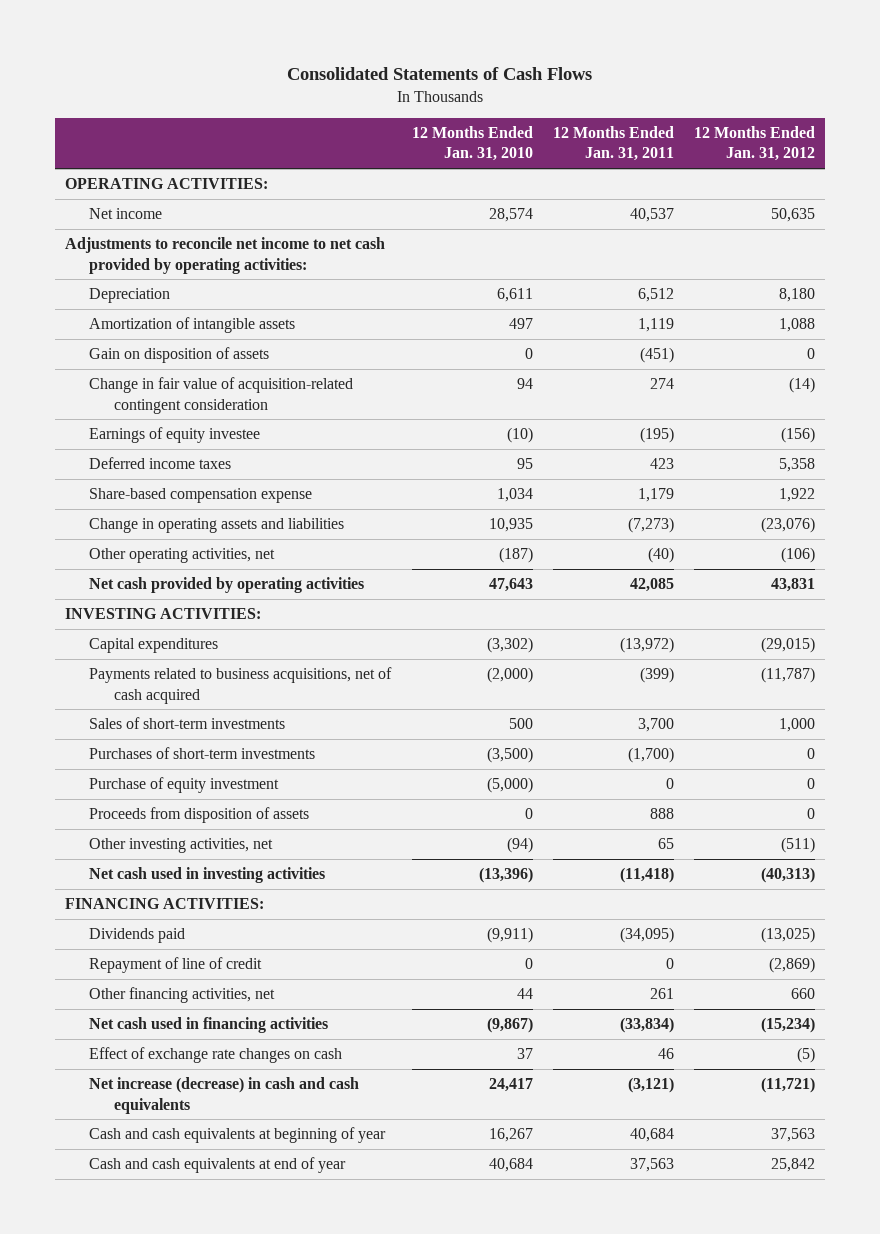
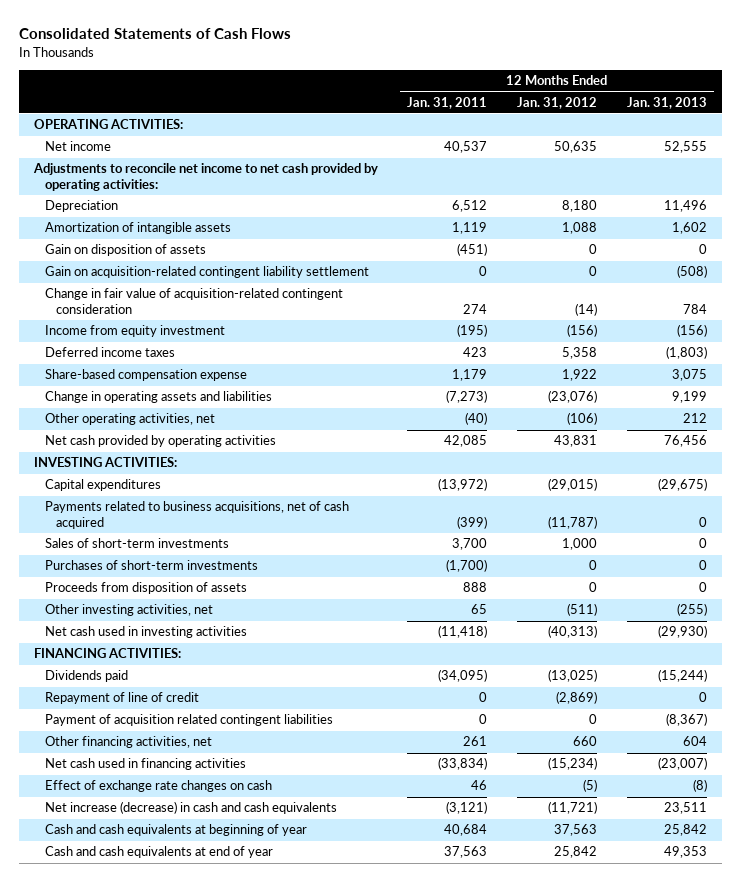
[411,125,533,162] 12 Months Ended Jan. 31, 2010 -> none
none -> [626,96,707,109] Jan. 31, 2013
none -> [45,266,370,279] Gain on acquisition-related contingent liability settlement
[89,427,261,444] Earnings of equity investee -> [45,325,226,338] Income from equity investment
[89,777,280,794] Purchase of equity investment -> none
none -> [45,714,334,727] Payment of acquisition related contingent liabilities

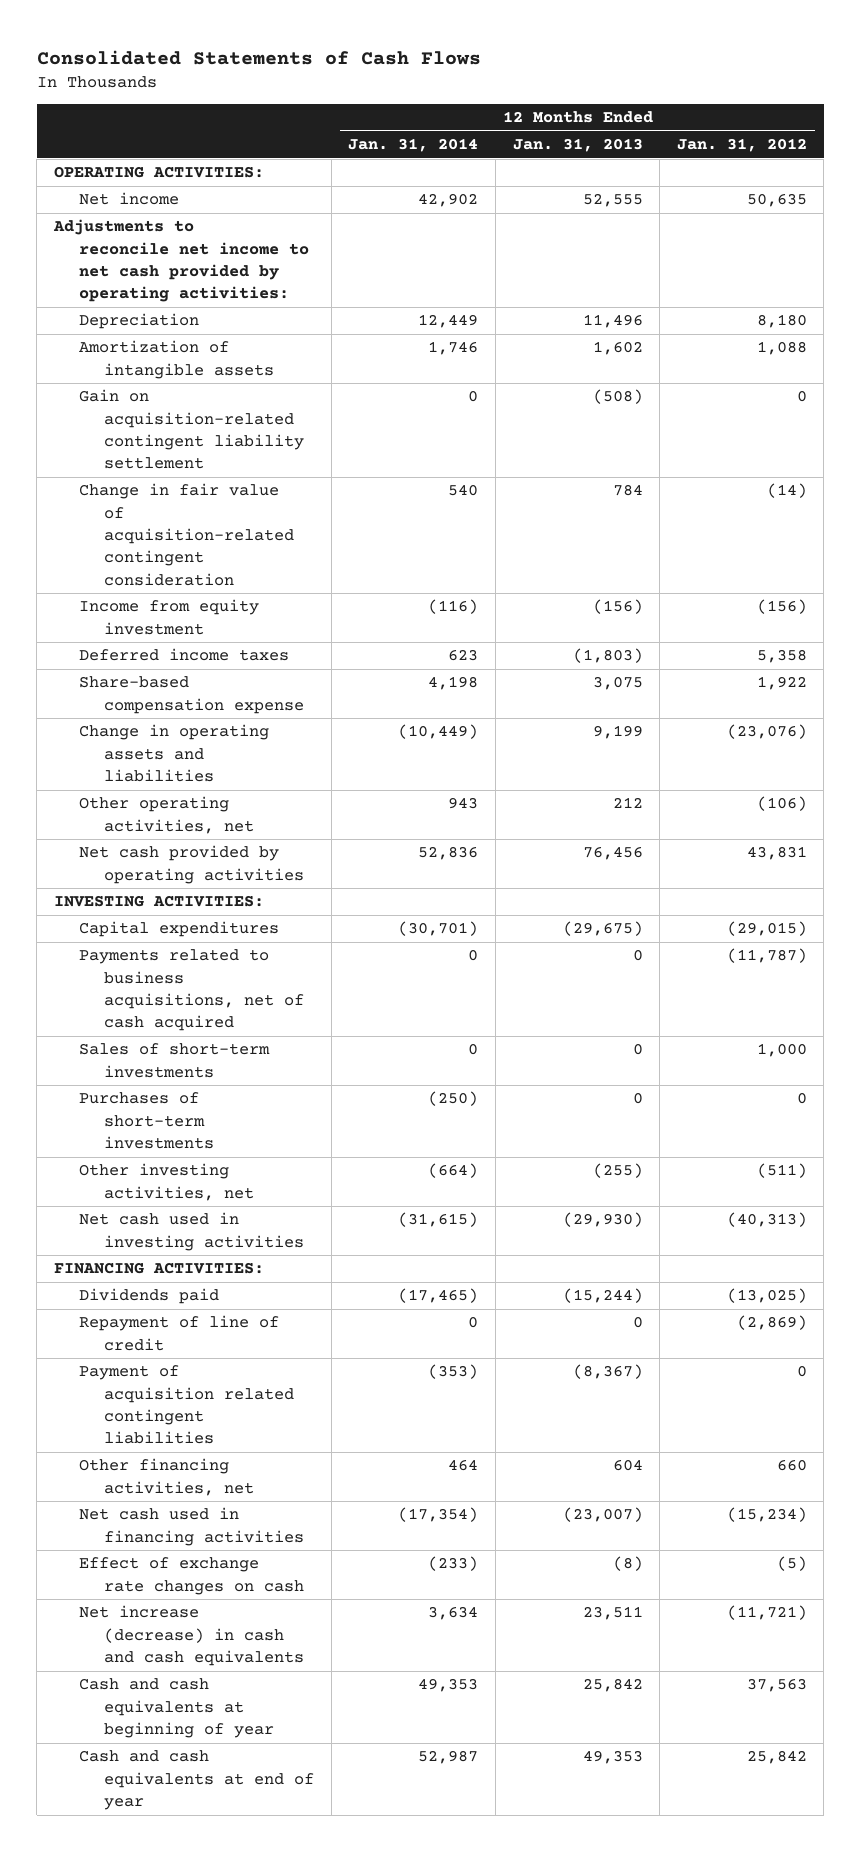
[407,96,488,109] Jan. 31, 2011 -> none
none -> [348,138,479,153] Jan. 31, 2014
[45,244,207,257] Gain on disposition of assets -> none
[45,582,248,595] Proceeds from disposition of assets -> none

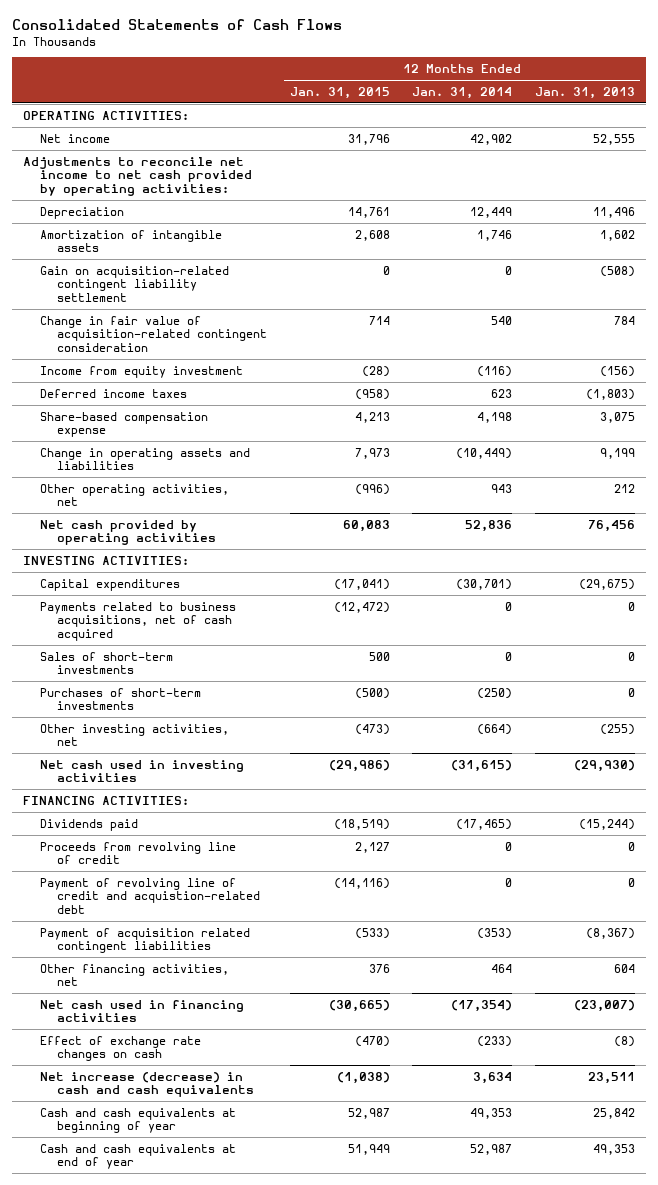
[676,138,807,153] Jan. 31, 2012 -> none
none -> [289,86,390,99] Jan. 31, 2015
[79,1315,280,1351] Repayment of line of credit -> none
none -> [40,841,237,865] Proceeds from revolving line of credit
none -> [40,877,261,914] Payment of revolving line of credit and acquistion-related debt

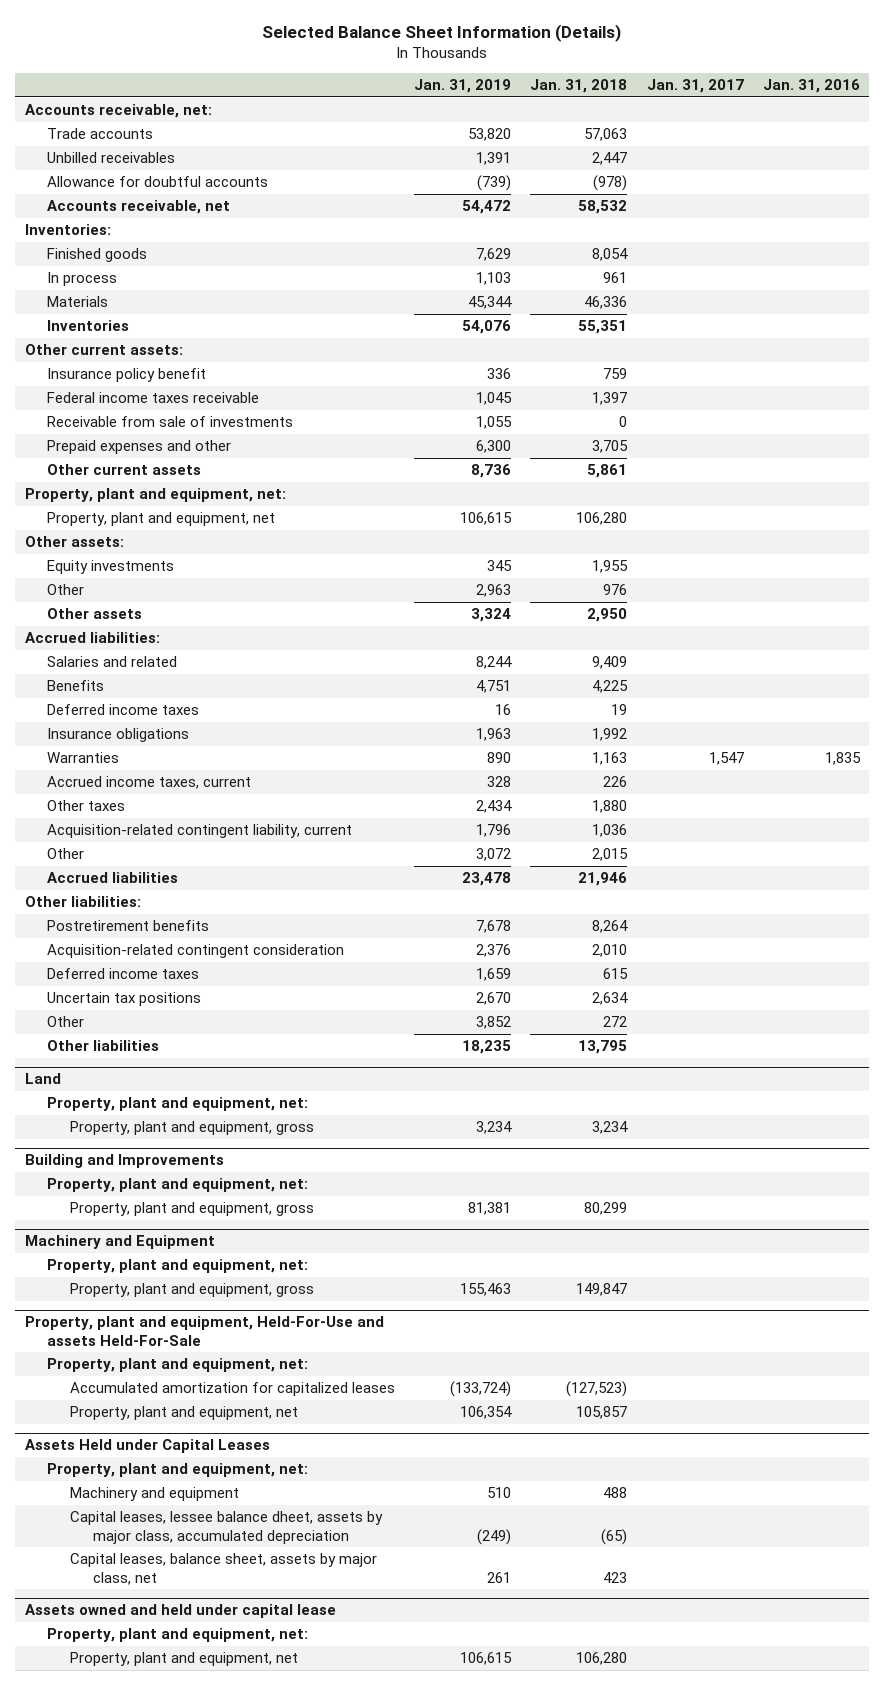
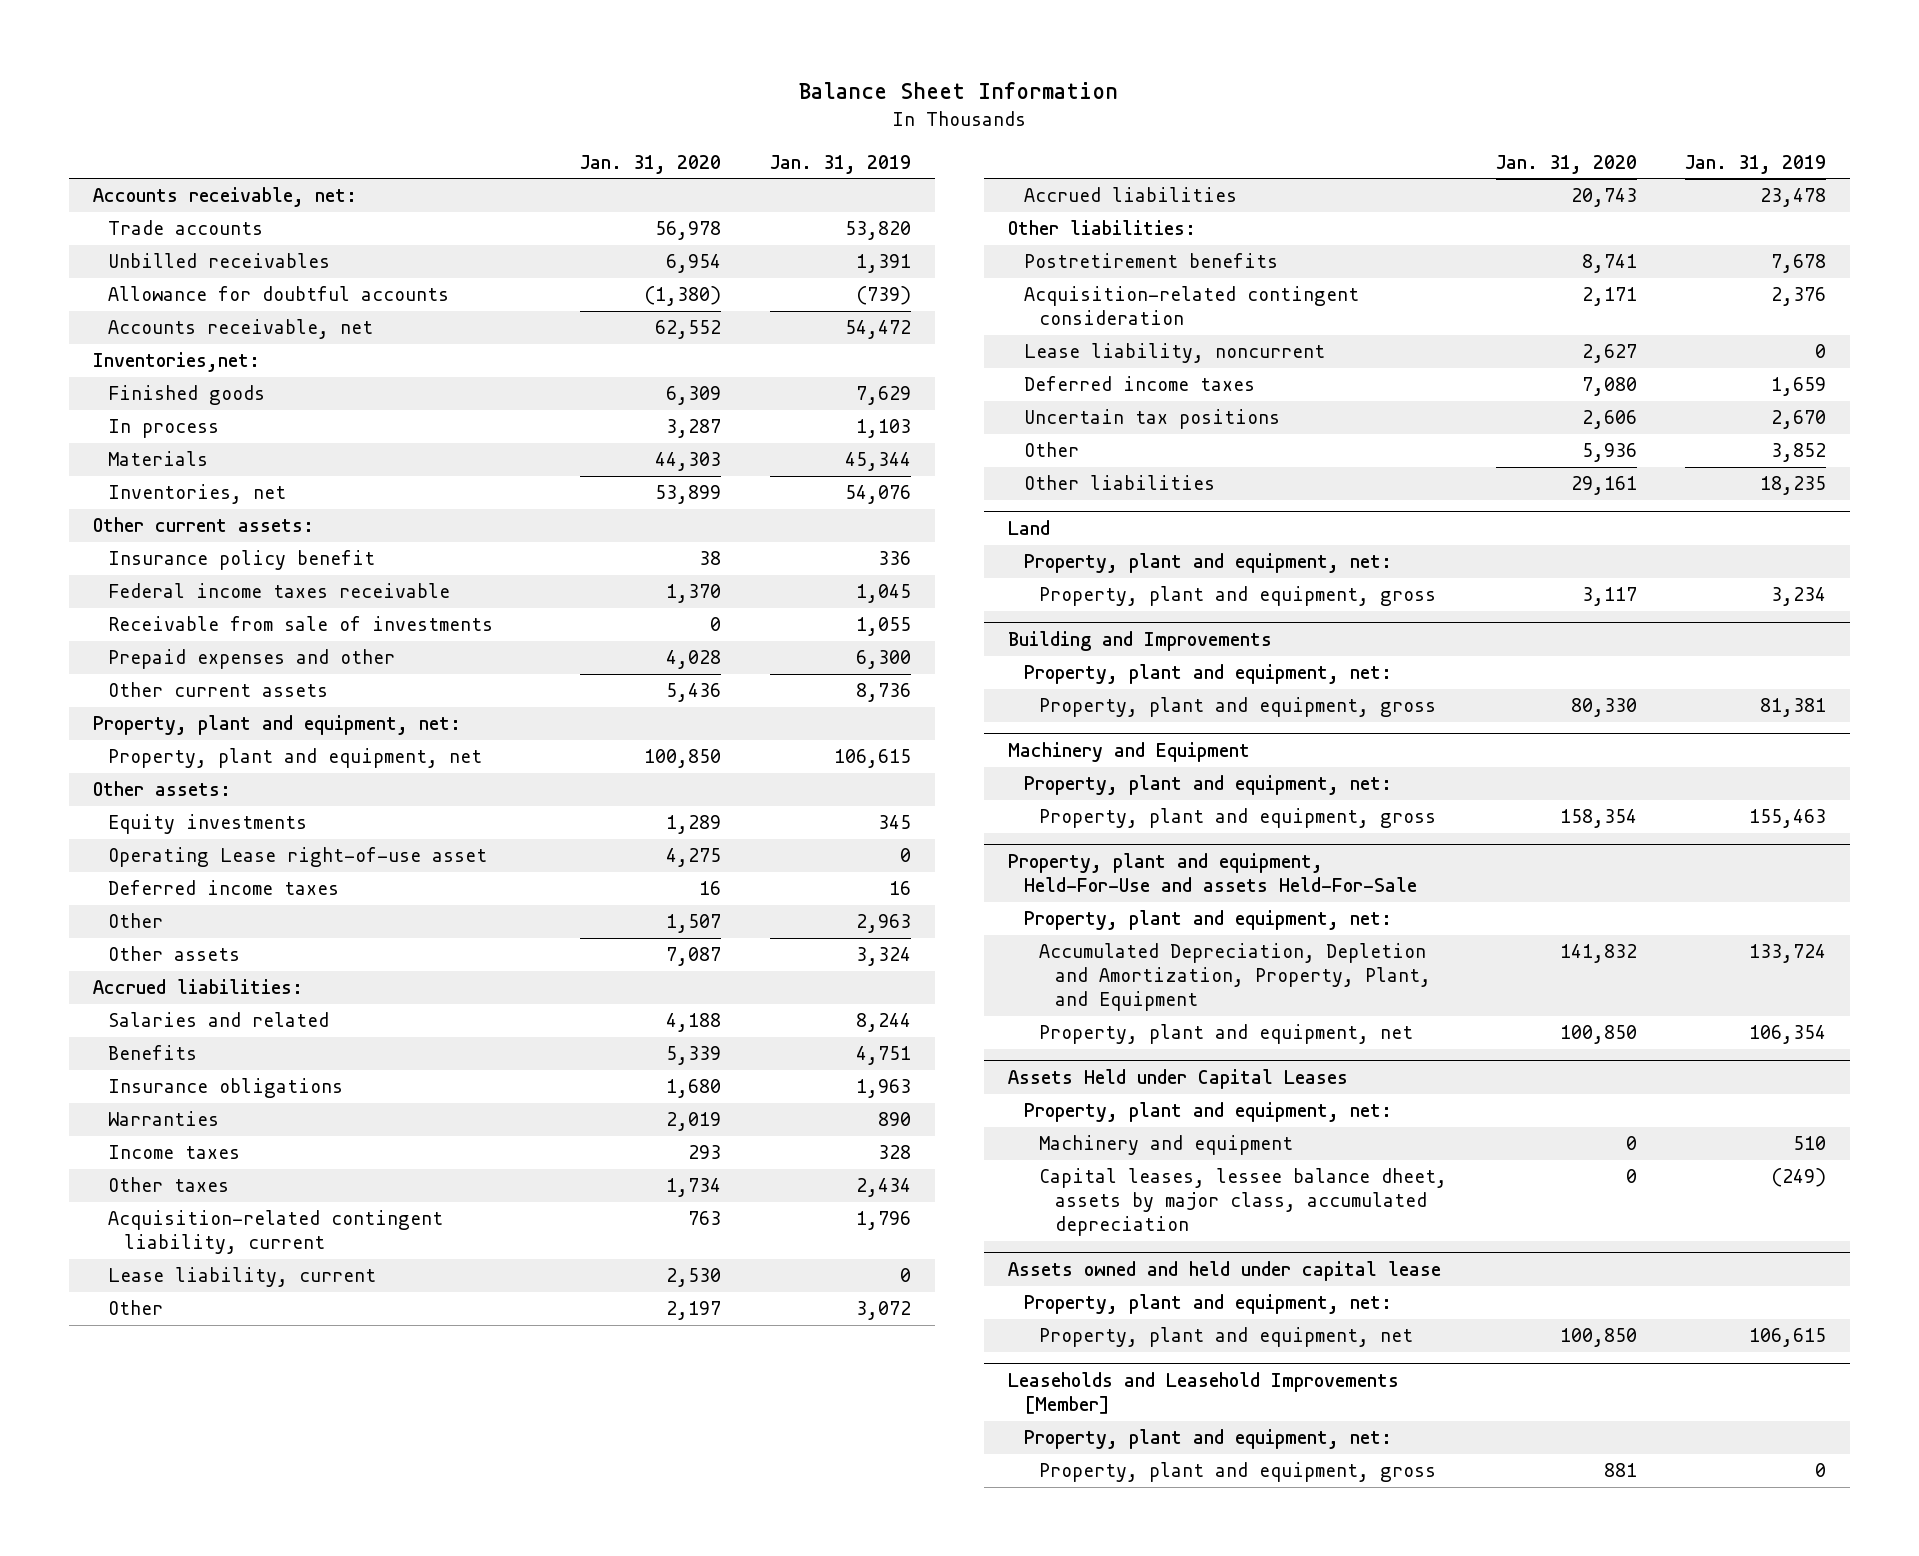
[262,24,622,43] Selected Balance Sheet Information (Details) -> [799,82,1119,100] Balance Sheet Information
[530,79,628,94] Jan. 31, 2018 -> none
[646,79,744,94] Jan. 31, 2017 -> none
[762,79,860,94] Jan. 31, 2016 -> none
none -> [580,154,722,174] Jan. 31, 2020
[24,224,111,236] Inventories: -> [92,352,260,373] Inventories,net:
[47,320,130,332] Inventories -> [108,484,287,505] Inventories, net
none -> [108,847,488,868] Operating Lease right-of-use asset
[47,704,200,716] Deferred income taxes -> [108,880,340,896] Deferred income taxes
[47,776,252,790] Accrued income taxes, current -> [108,1145,241,1160] Income taxes
none -> [108,1267,377,1288] Lease liability, current
none -> [1023,343,1325,364] Lease liability, noncurrent
[69,1382,395,1397] Accumulated amortization for capitalized leases -> none
none -> [1039,943,1432,1012] Accumulated Depreciation, Depletion and Amortization, Property, Plant, and Equipment
[69,1553,377,1585] Capital leases, balance sheet, assets by major class, net -> none
none -> [1007,1372,1399,1415] Leaseholds and Leasehold Improvements [Member]
none -> [1023,1429,1392,1450] Property, plant and equipment, net:
none -> [1039,1462,1437,1483] Property, plant and equipment, gross

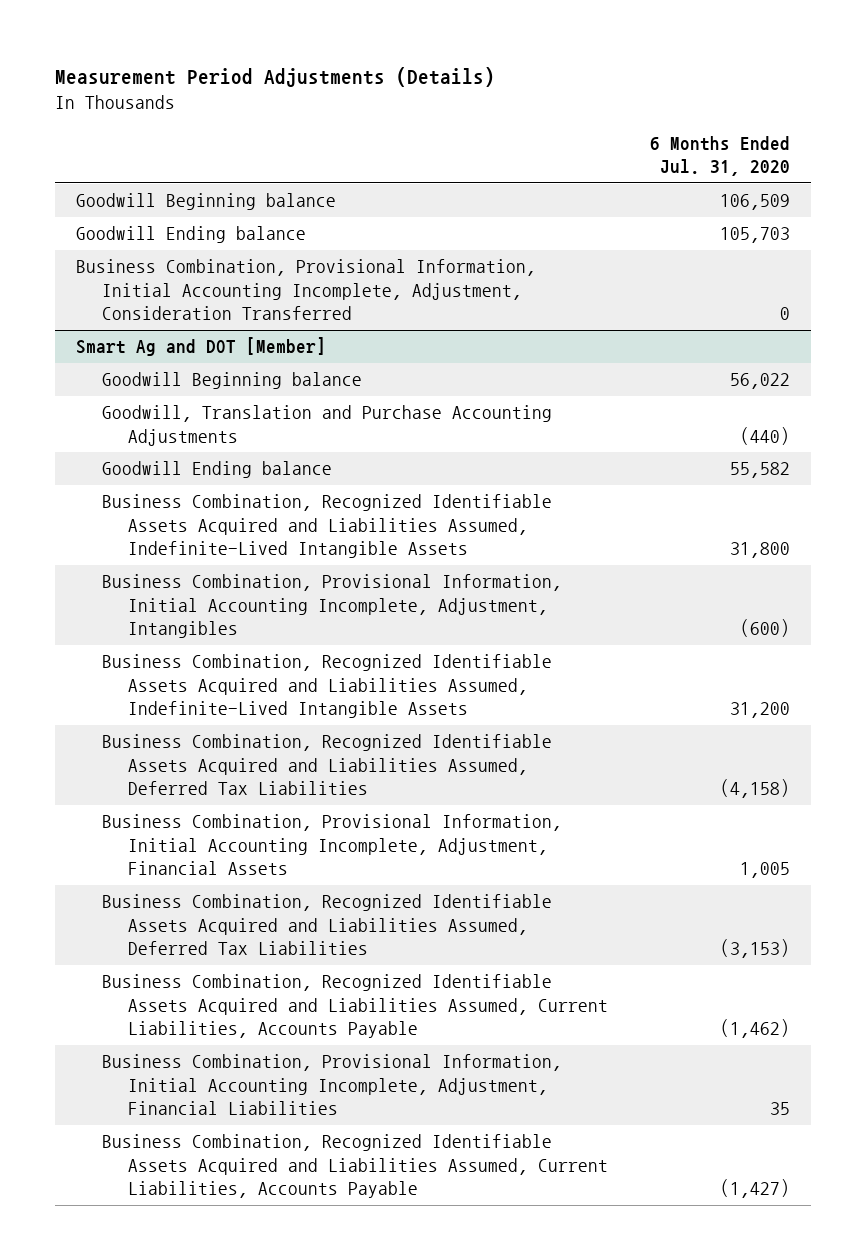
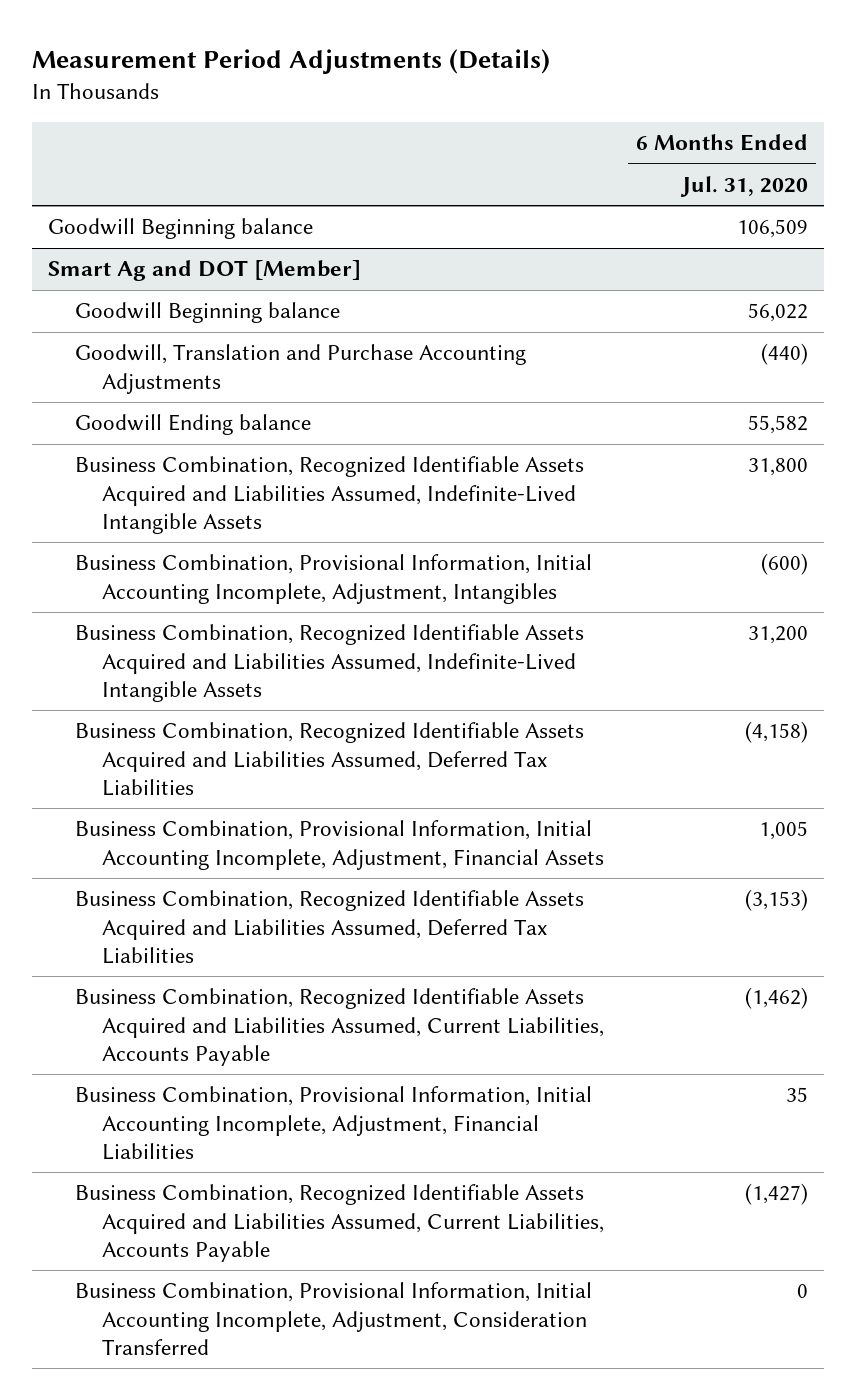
[75,226,306,244] Goodwill Ending balance -> none
[75,259,536,321] Business Combination, Provisional Information, Initial Accounting Incomplete, Adjustment, Consideration Transferred -> none
none -> [74,1282,592,1355] Business Combination, Provisional Information, Initial Accounting Incomplete, Adjustment, Consideration Transferred

